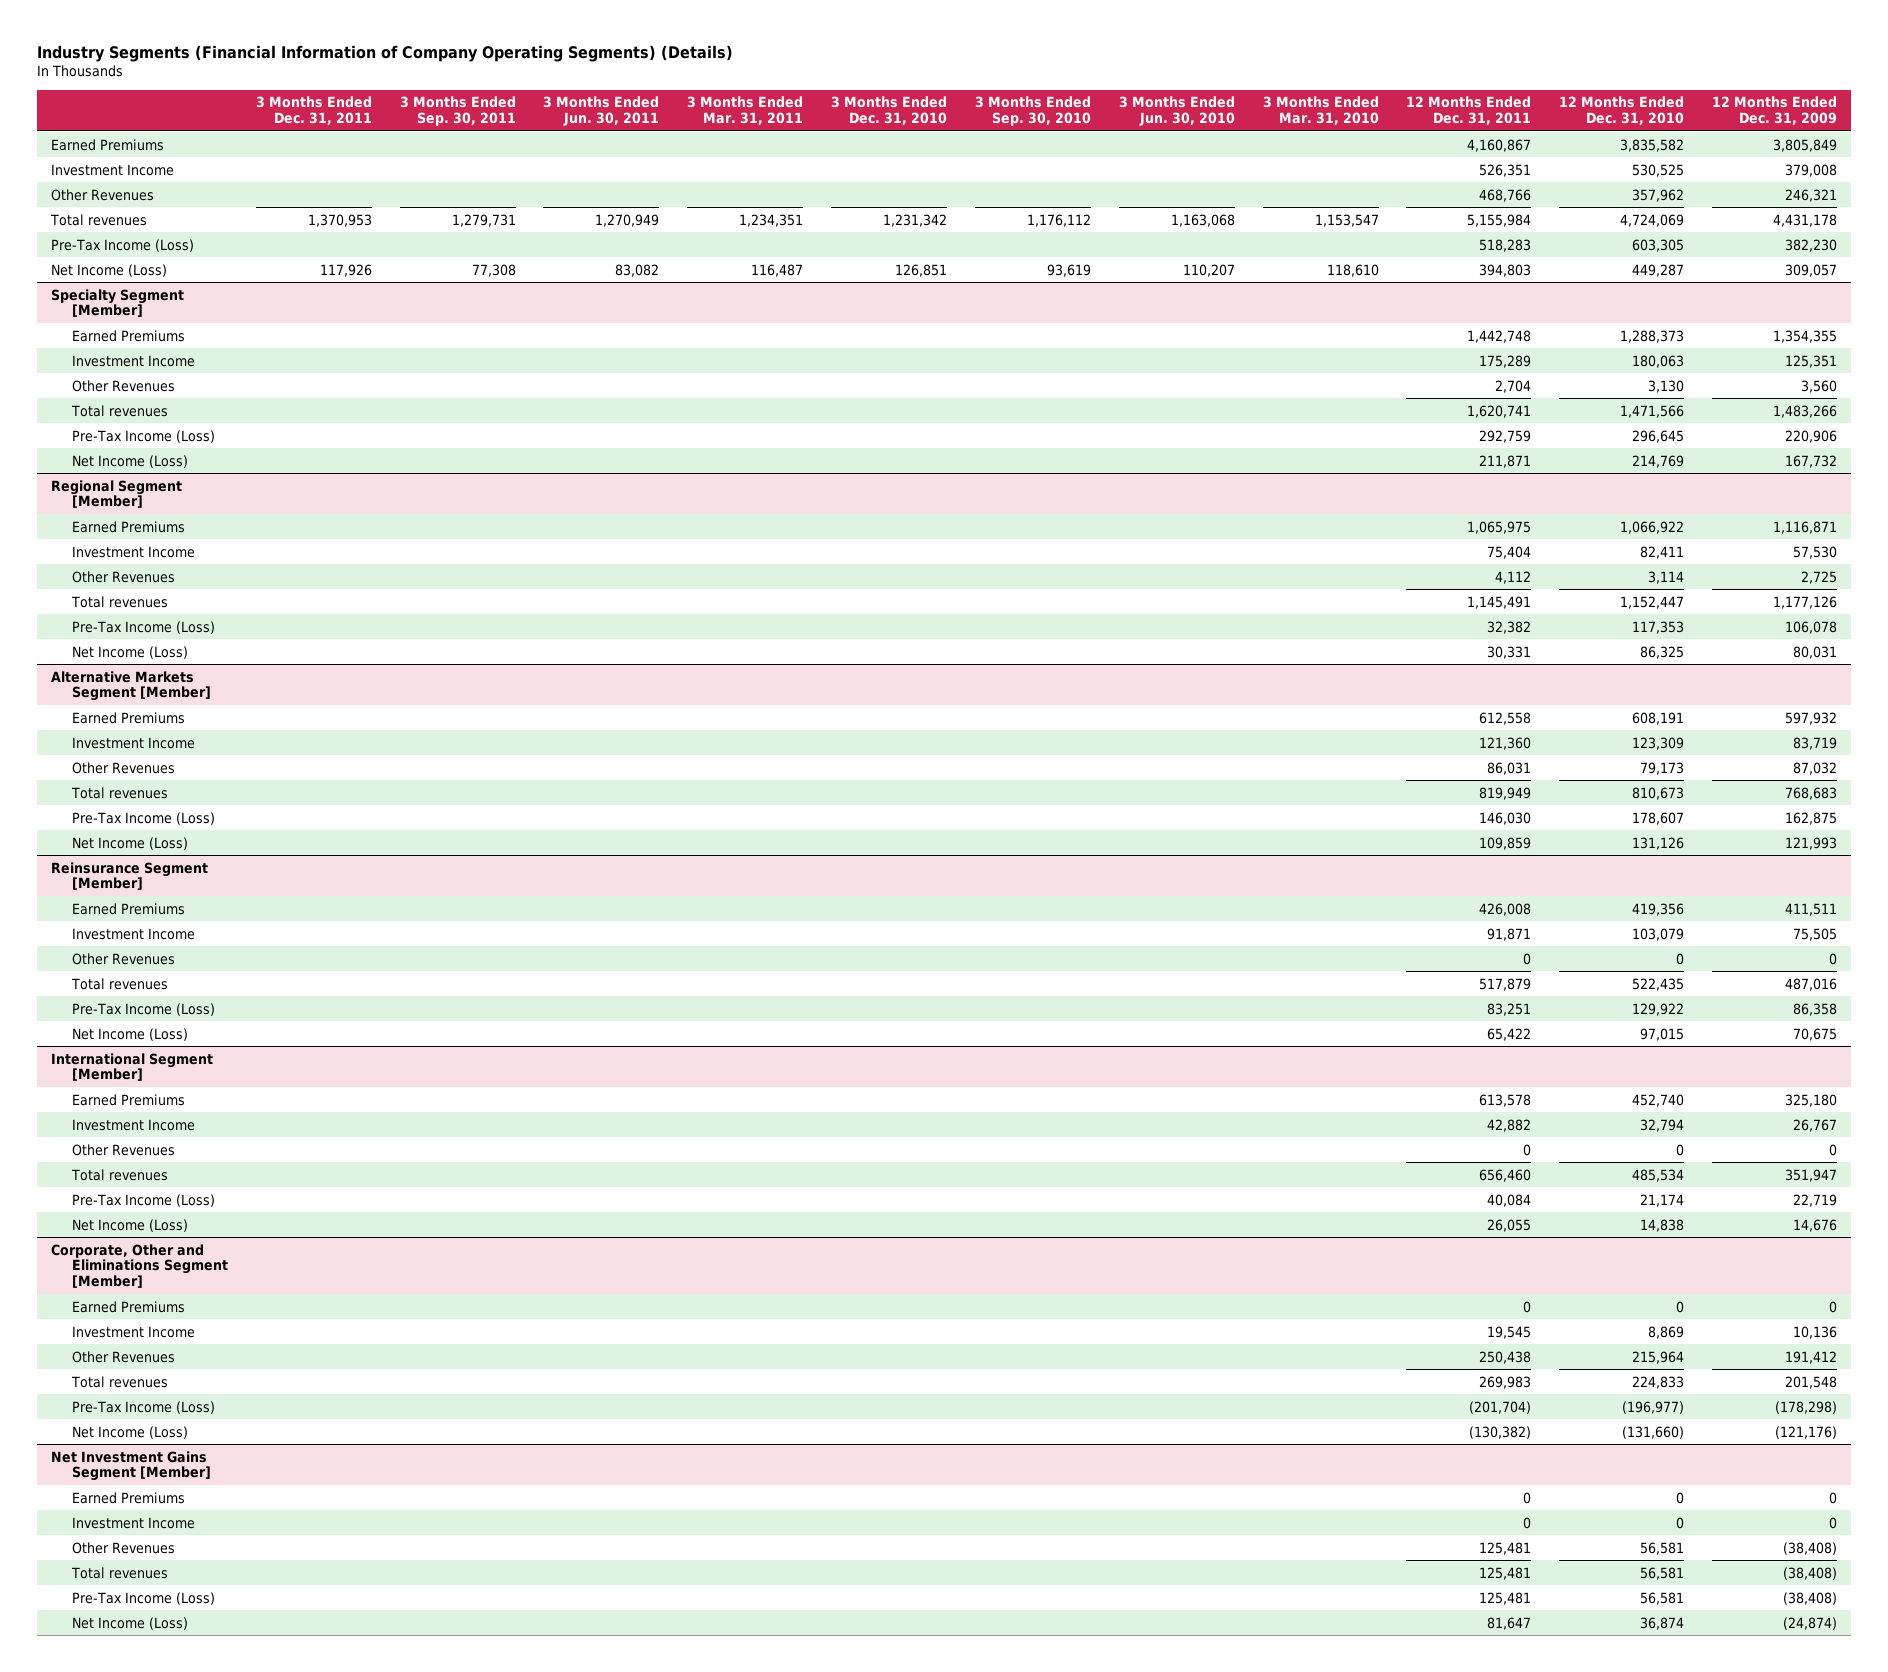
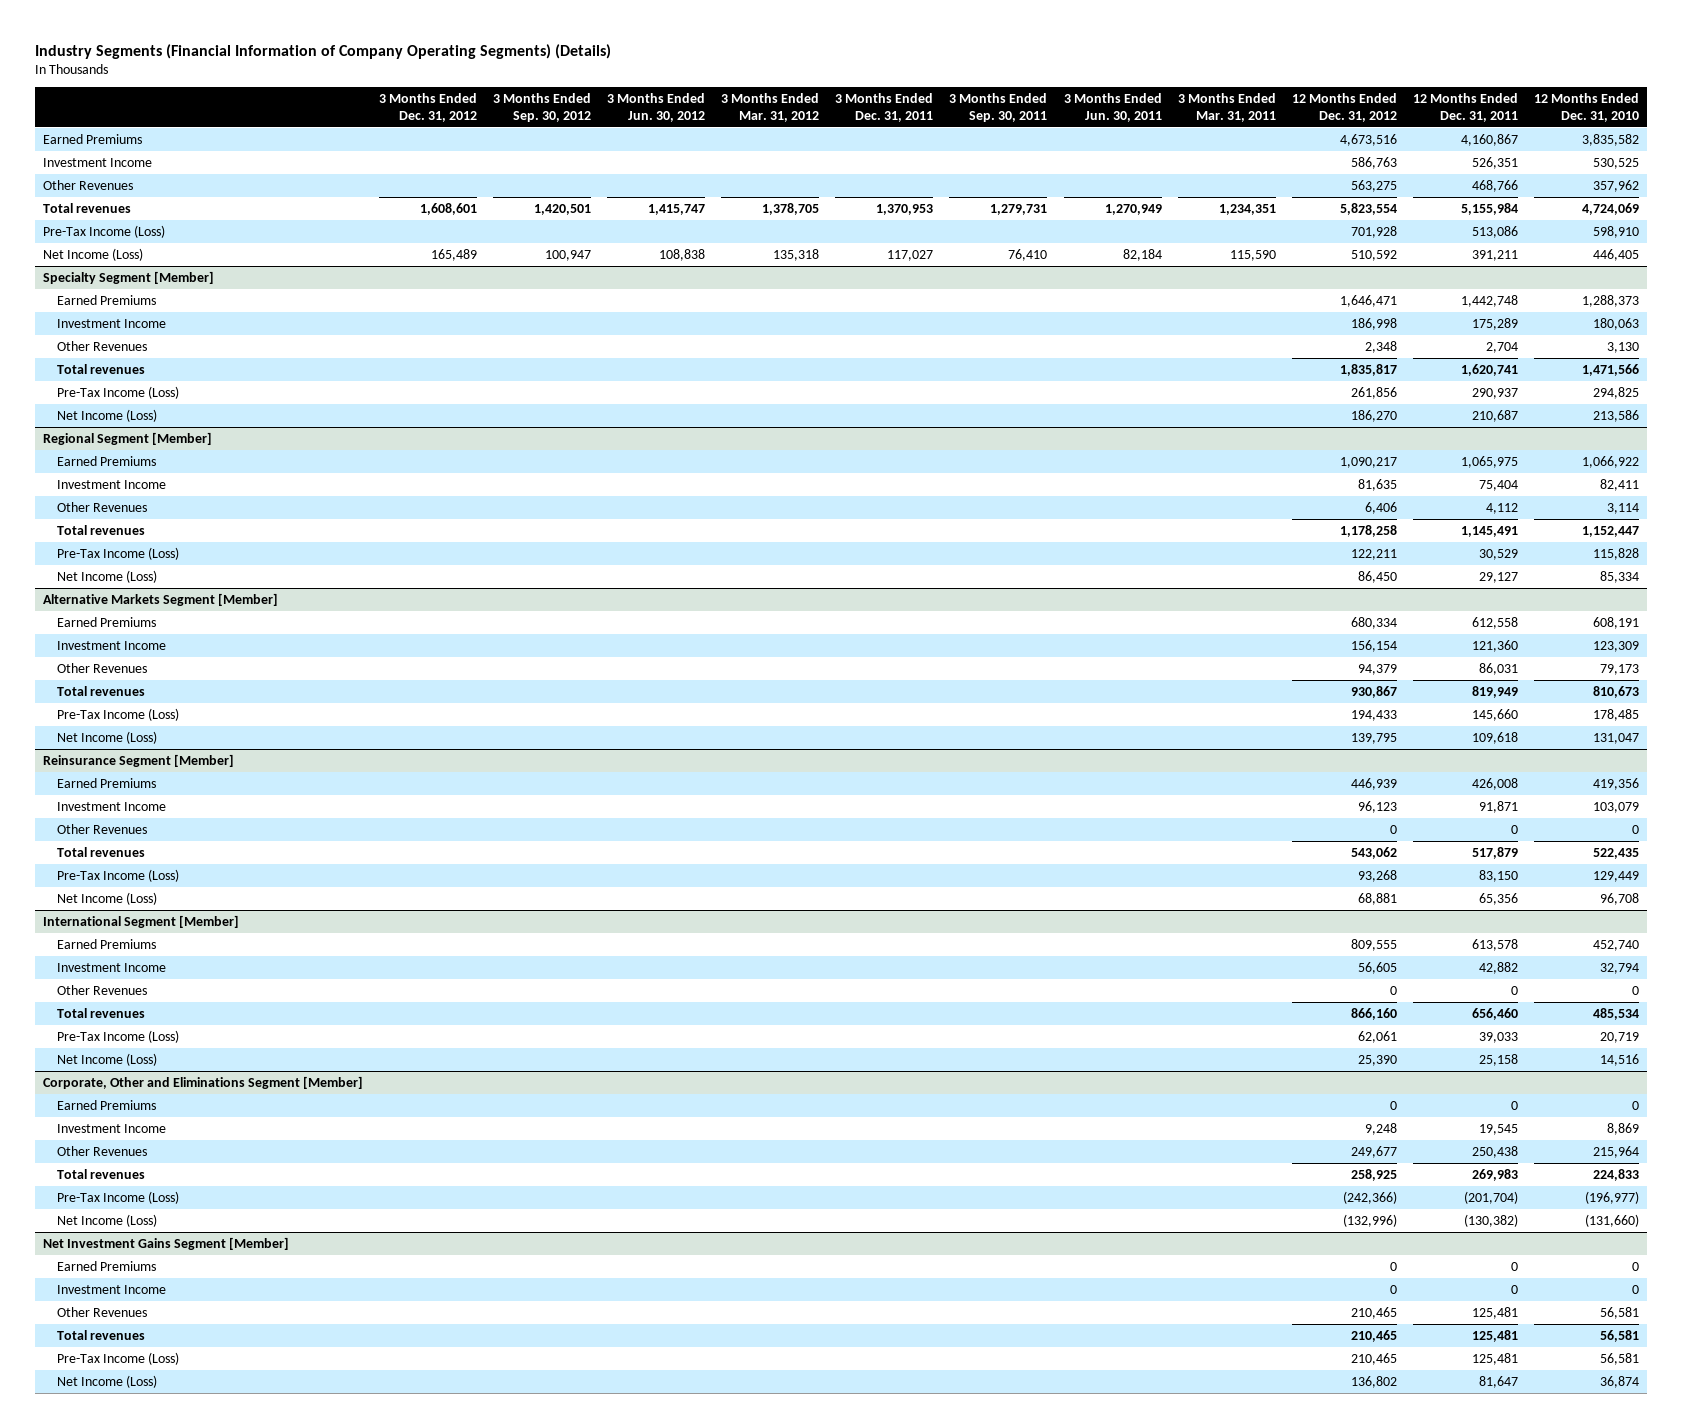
[831,96,948,126] 3 Months Ended Dec. 31, 2010 -> none
[974,96,1091,127] 3 Months Ended Sep. 30, 2010 -> none
[1118,96,1235,127] 3 Months Ended Jun. 30, 2010 -> none
[1262,96,1379,126] 3 Months Ended Mar. 31, 2010 -> none
[1712,96,1838,126] 12 Months Ended Dec. 31, 2009 -> none
none -> [379,92,478,122] 3 Months Ended Dec. 31, 2012
none -> [493,92,592,122] 3 Months Ended Sep. 30, 2012
none -> [607,92,706,122] 3 Months Ended Jun. 30, 2012
none -> [721,92,820,122] 3 Months Ended Mar. 31, 2012
none -> [1291,92,1397,122] 12 Months Ended Dec. 31, 2012
[1479,238,1532,252] 518,283 -> [1471,225,1518,238] 513,086
[1632,238,1685,252] 603,305 -> [1592,225,1639,238] 598,910
[319,263,372,277] 117,926 -> [887,249,934,261] 117,027
[471,263,516,277] 77,308 -> [1008,248,1048,261] 76,410
[615,263,660,277] 83,082 -> [1122,248,1162,261] 82,184
[751,263,804,277] 116,487 -> [1229,249,1276,261] 115,590
[1479,263,1532,277] 394,803 -> [1471,249,1518,261] 391,211
[1632,263,1685,277] 449,287 -> [1592,248,1639,261] 446,405
[1479,429,1532,443] 292,759 -> [1471,387,1518,399] 290,937
[1632,429,1685,443] 296,645 -> [1592,386,1639,399] 294,825
[1479,454,1532,468] 211,871 -> [1471,409,1518,422] 210,687
[1632,454,1685,468] 214,769 -> [1592,409,1639,422] 213,586
[1487,620,1532,634] 32,382 -> [1478,548,1518,560] 30,529
[1632,620,1685,634] 117,353 -> [1592,547,1639,560] 115,828
[1487,645,1532,659] 30,331 -> [1478,571,1518,583] 29,127
[1640,645,1685,659] 86,325 -> [1599,570,1639,583] 85,334
[1479,811,1532,825] 146,030 -> [1471,708,1518,721] 145,660
[1632,811,1685,825] 178,607 -> [1592,708,1639,721] 178,485
[1479,836,1532,850] 109,859 -> [1471,731,1518,744] 109,618
[1632,836,1685,850] 131,126 -> [1592,732,1639,744] 131,047
[1487,1002,1532,1016] 83,251 -> [1478,869,1518,882] 83,150
[1632,1002,1685,1016] 129,922 -> [1592,870,1639,882] 129,449
[1487,1027,1532,1041] 65,422 -> [1478,892,1518,905] 65,356
[1640,1027,1685,1041] 97,015 -> [1599,892,1639,905] 96,708
[1487,1193,1532,1207] 40,084 -> [1478,1031,1518,1043] 39,033
[1640,1193,1685,1207] 21,174 -> [1599,1031,1639,1043] 20,719
[1487,1218,1532,1232] 26,055 -> [1478,1053,1518,1066] 25,158
[1640,1218,1685,1232] 14,838 -> [1599,1053,1639,1066] 14,516

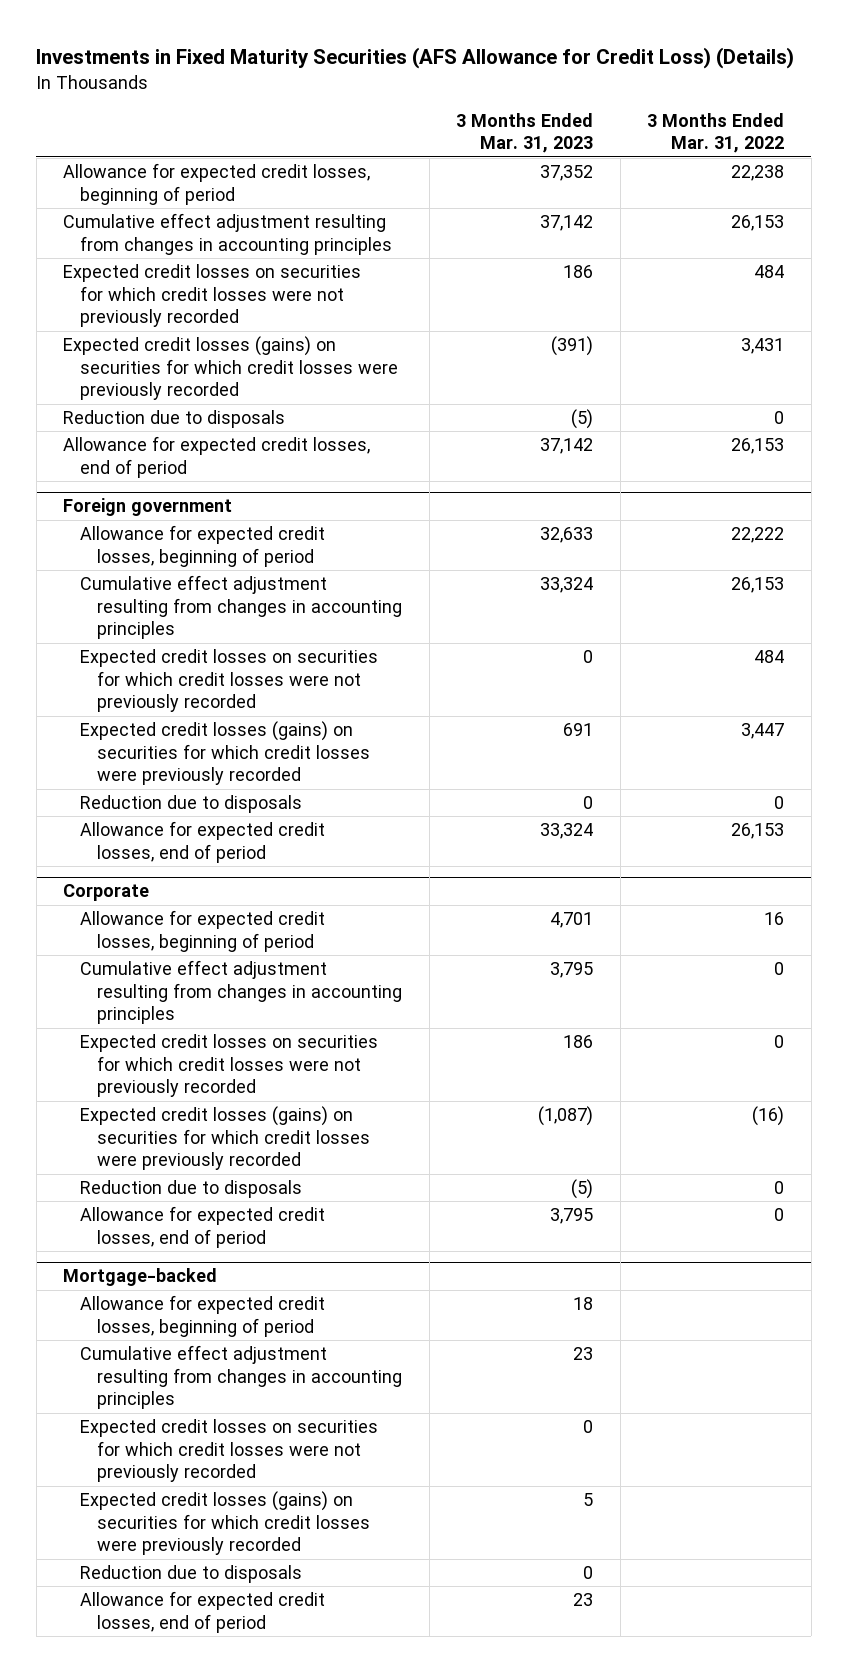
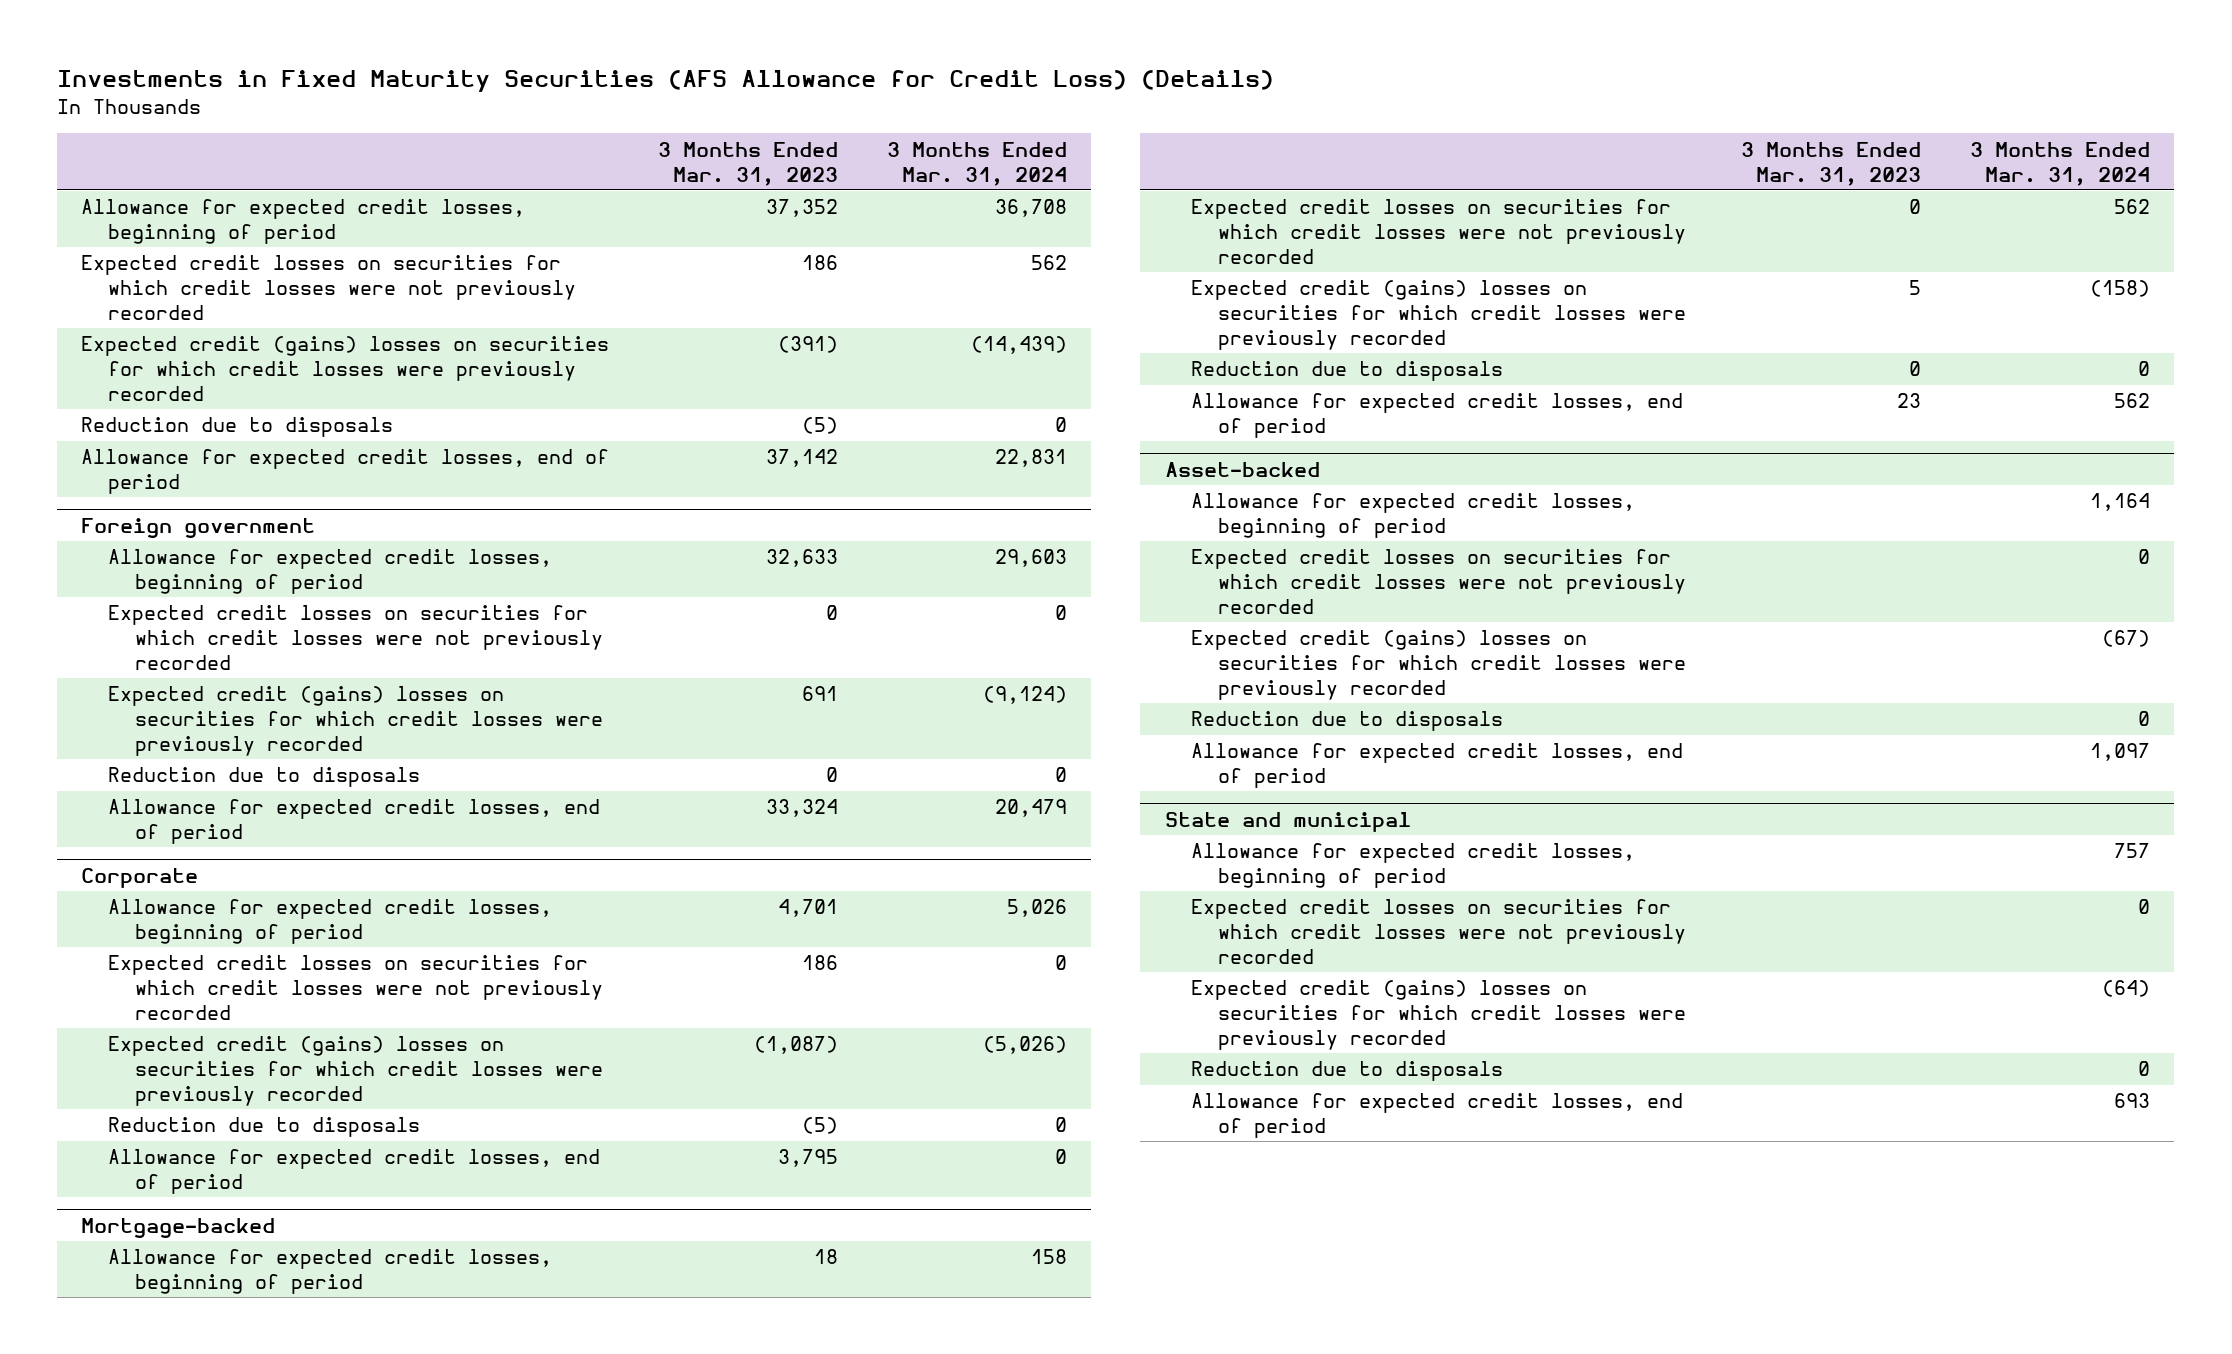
[647,112,785,154] 3 Months Ended Mar. 31, 2022 -> none
none -> [886,141,1067,186] 3 Months Ended Mar. 31, 2024
[63,213,393,255] Cumulative effect adjustment resulting from changes in accounting principles -> none
[63,336,399,401] Expected credit losses (gains) on securities for which credit losses were previously recorded -> [81,336,610,402] Expected credit (gains) losses on securities for which credit losses were previously recorded
[80,575,403,640] Cumulative effect adjustment resulting from changes in accounting principles -> none
[80,721,371,786] Expected credit losses (gains) on securities for which credit losses were previously recorded -> [108,686,604,757] Expected credit (gains) losses on securities for which credit losses were previously recorded
[80,960,403,1025] Cumulative effect adjustment resulting from changes in accounting principles -> none
[80,1106,371,1171] Expected credit losses (gains) on securities for which credit losses were previously recorded -> [108,1036,604,1107] Expected credit (gains) losses on securities for which credit losses were previously recorded
[80,1345,403,1410] Cumulative effect adjustment resulting from changes in accounting principles -> none
[80,1491,371,1556] Expected credit losses (gains) on securities for which credit losses were previously recorded -> [1191,280,1687,351] Expected credit (gains) losses on securities for which credit losses were previously recorded
none -> [1164,461,1320,477] Asset-backed
none -> [1191,493,1636,539] Allowance for expected credit losses, beginning of period
none -> [1191,549,1687,615] Expected credit losses on securities for which credit losses were not previously recorded
none -> [1191,630,1687,701] Expected credit (gains) losses on securities for which credit losses were previously recorded
none -> [1191,711,1504,732] Reduction due to disposals
none -> [1191,743,1684,789] Allowance for expected credit losses, end of period
none -> [1164,811,1411,832] State and municipal
none -> [1191,843,1636,889] Allowance for expected credit losses, beginning of period
none -> [1191,899,1687,965] Expected credit losses on securities for which credit losses were not previously recorded
none -> [1191,980,1687,1051] Expected credit (gains) losses on securities for which credit losses were previously recorded
none -> [1191,1061,1504,1082] Reduction due to disposals
none -> [1191,1093,1684,1139] Allowance for expected credit losses, end of period

